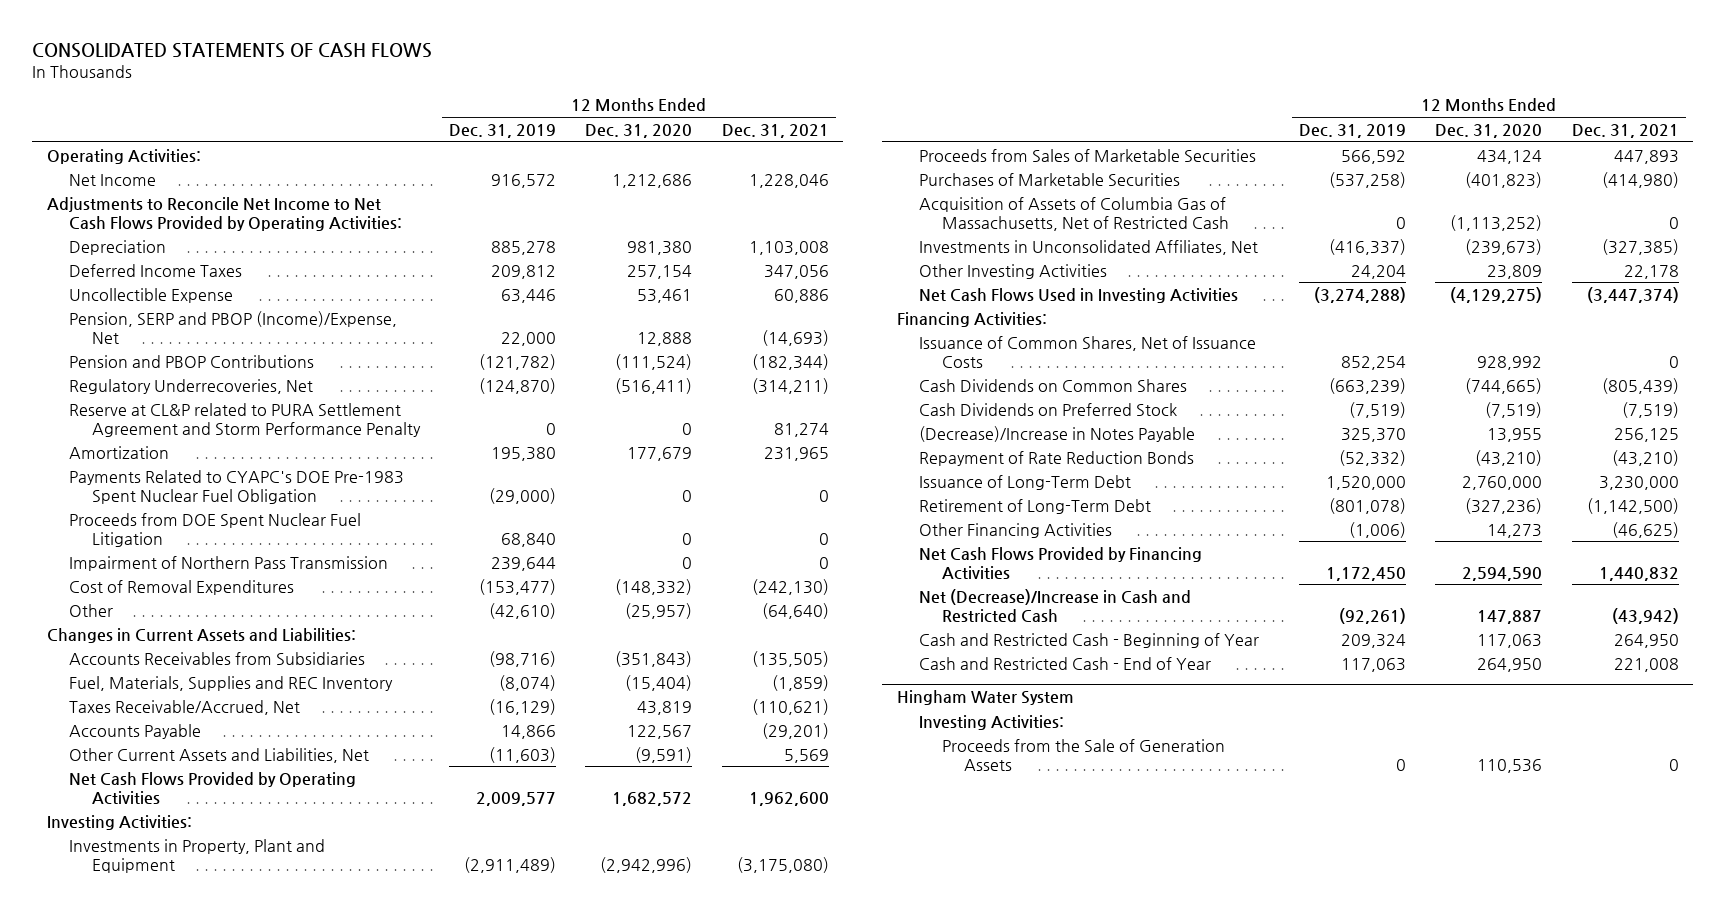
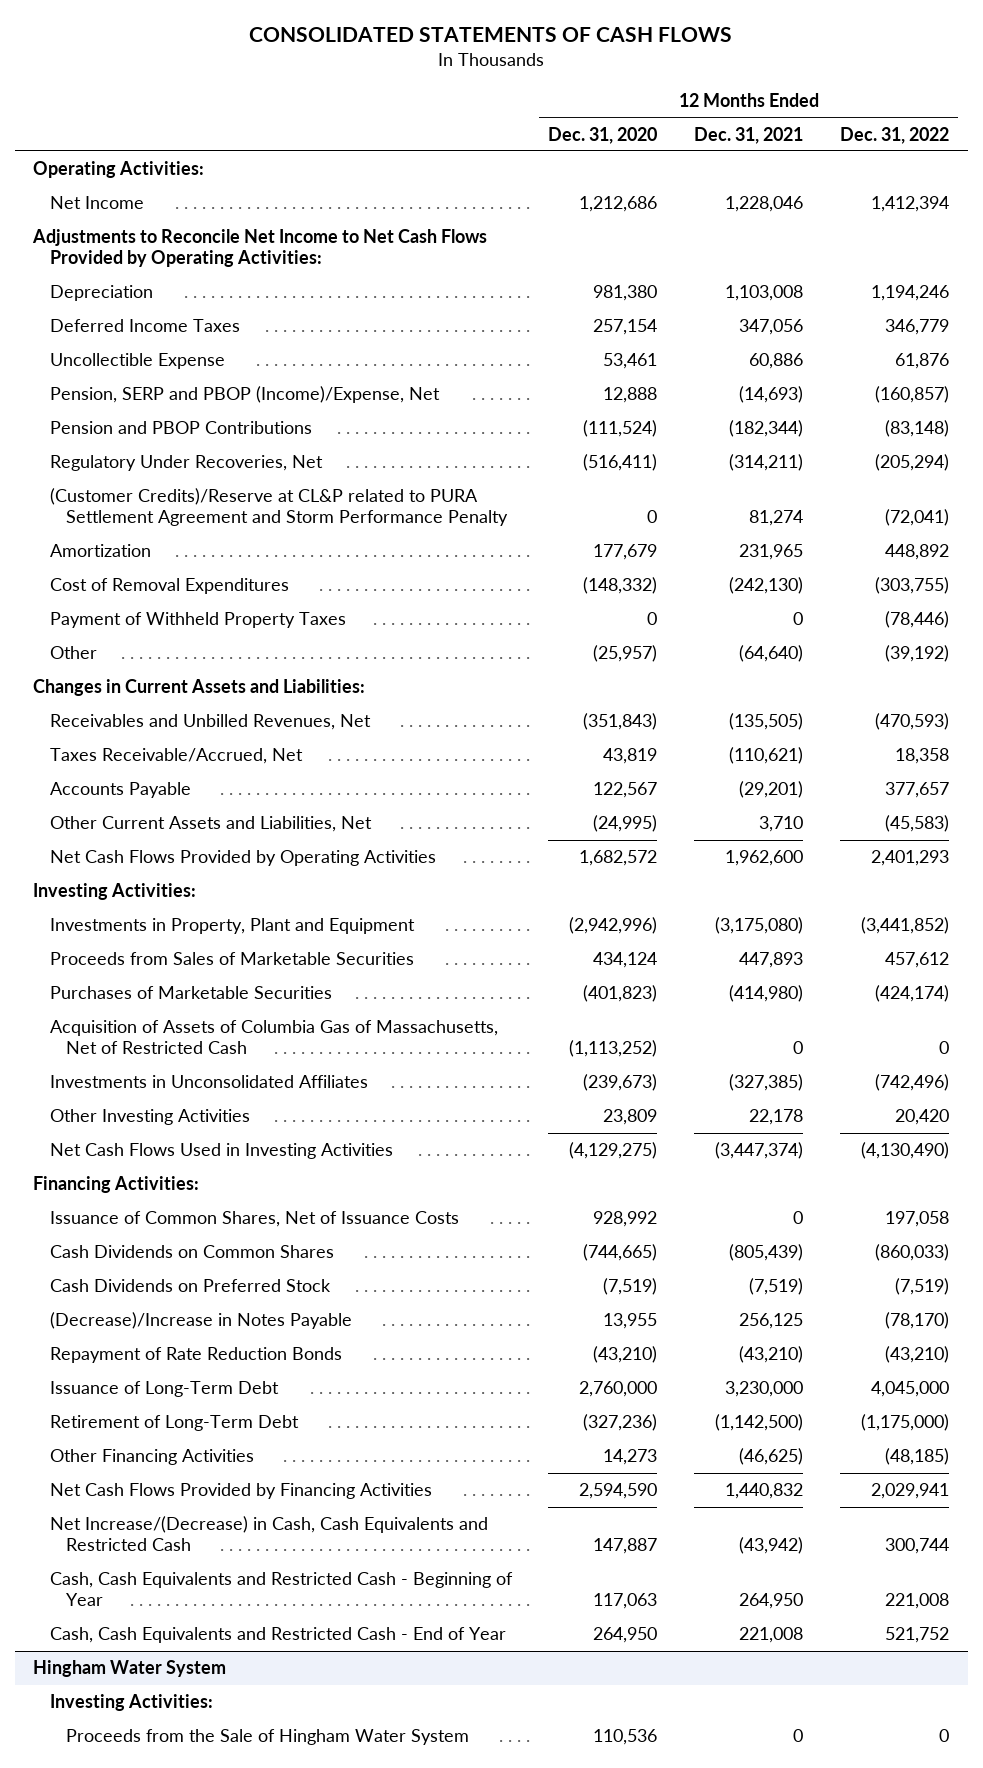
[448,123,556,138] Dec. 31, 2019 -> none
none -> [840,126,950,144] Dec. 31, 2022
[69,378,314,394] Regulatory Underrecoveries, Net -> [49,455,323,472] Regulatory Under Recoveries, Net
[69,402,421,437] Reserve at CL&P related to PURA Settlement Agreement and Storm Performance Penalty -> [49,488,508,527] (Customer Credits)/Reserve at CL&P related to PURA Settlement Agreement and Storm Performance Penalty
[69,469,405,504] Payments Related to CYAPC's DOE Pre-1983 Spent Nuclear Fuel Obligation -> none
[69,512,362,547] Proceeds from DOE Spent Nuclear Fuel Litigation -> none
[69,555,389,571] Impairment of Northern Pass Transmission -> none
none -> [49,612,346,629] Payment of Withheld Property Taxes
[69,675,394,691] Fuel, Materials, Supplies and REC Inventory -> none
[69,651,366,665] Accounts Receivables from Subsidiaries -> [49,714,371,731] Receivables and Unbilled Revenues, Net
[635,746,693,763] (9,591) -> [593,815,658,833] (24,995)
[783,748,829,763] 5,569 -> [759,816,804,833] 3,710
[919,239,1259,255] Investments in Unconsolidated Affiliates, Net -> [49,1075,368,1089] Investments in Unconsolidated Affiliates
[919,588,1192,623] Net (Decrease)/Increase in Cash and Restricted Cash -> [49,1516,488,1552] Net Increase/(Decrease) in Cash, Cash Equivalents and Restricted Cash
[919,632,1260,648] Cash and Restricted Cash - Beginning of Year -> [49,1572,513,1607] Cash, Cash Equivalents and Restricted Cash - Beginning of Year
[919,656,1212,670] Cash and Restricted Cash - End of Year -> [49,1627,506,1644] Cash, Cash Equivalents and Restricted Cash - End of Year
[941,738,1225,771] Proceeds from the Sale of Generation Assets -> [65,1729,469,1746] Proceeds from the Sale of Hingham Water System

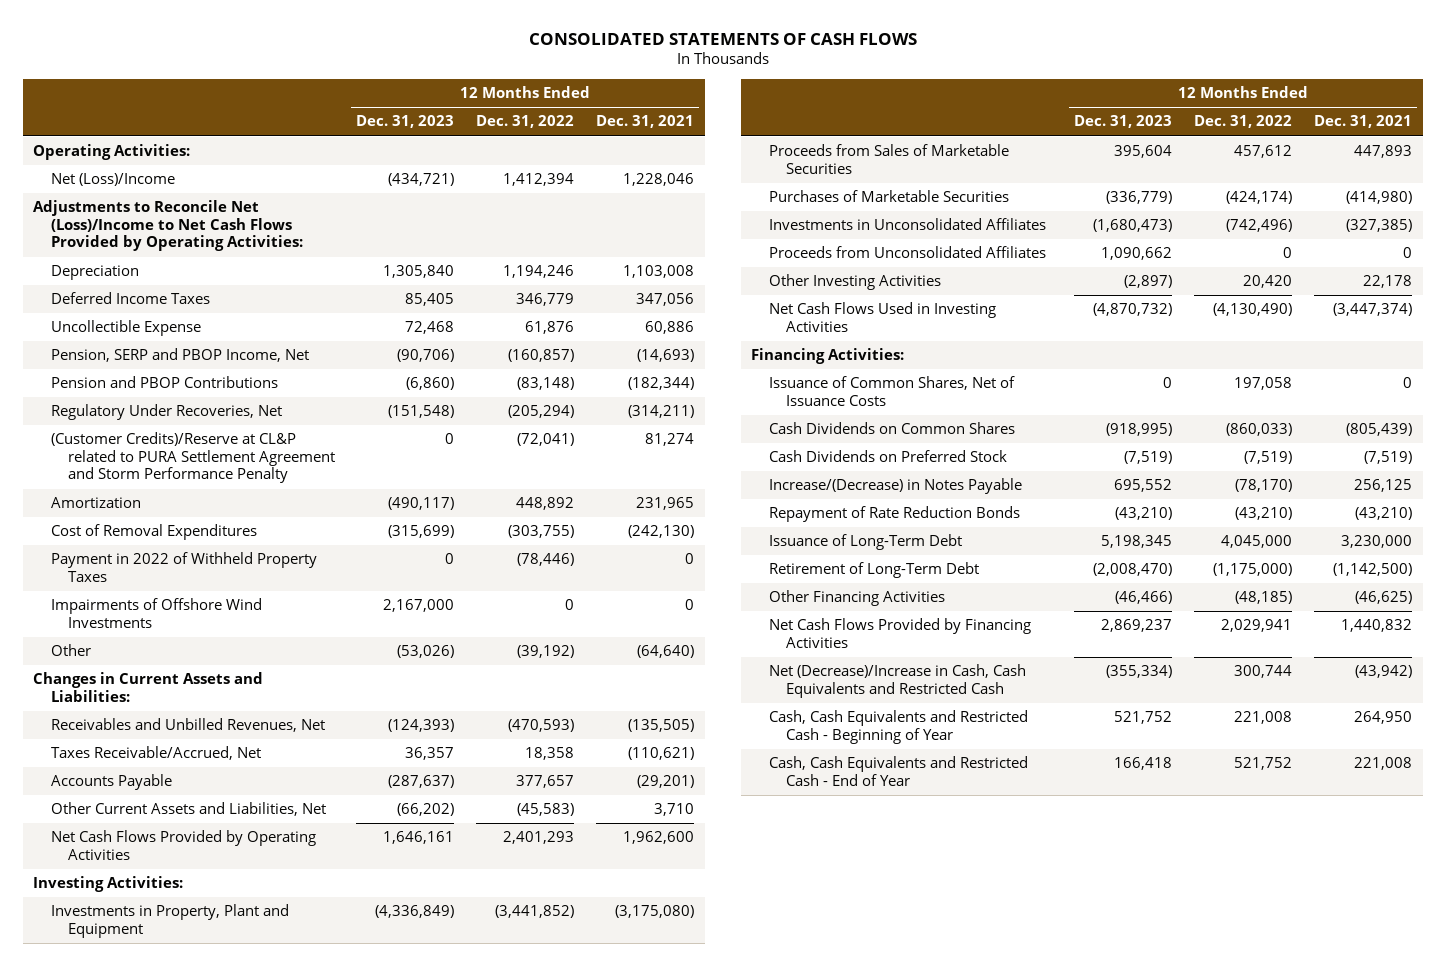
[548,126,658,144] Dec. 31, 2020 -> none
none -> [356,115,455,129] Dec. 31, 2023
[49,196,144,210] Net Income -> [50,173,175,187] Net (Loss)/Income
[32,229,488,268] Adjustments to Reconcile Net Income to Net Cash Flows Provided by Operating Activities: -> [33,200,303,252] Adjustments to Reconcile Net (Loss)/Income to Net Cash Flows Provided by Operating Activities:
[49,386,440,404] Pension, SERP and PBOP (Income)/Expense, Net -> [50,348,309,363] Pension, SERP and PBOP Income, Net
[49,612,346,629] Payment of Withheld Property Taxes -> [50,552,317,582] Payment in 2022 of Withheld Property Taxes
none -> [50,598,262,628] Impairments of Offshore Wind Investments
[49,1020,498,1055] Acquisition of Assets of Columbia Gas of Massachusetts, Net of Restricted Cash -> none
none -> [768,246,1046,259] Proceeds from Unconsolidated Affiliates
[49,1312,352,1330] (Decrease)/Increase in Notes Payable -> [768,478,1022,495] Increase/(Decrease) in Notes Payable
[49,1516,488,1552] Net Increase/(Decrease) in Cash, Cash Equivalents and Restricted Cash -> [768,664,1026,698] Net (Decrease)/Increase in Cash, Cash Equivalents and Restricted Cash
[33,1660,227,1678] Hingham Water System -> none
[49,1694,213,1712] Investing Activities: -> none
[65,1729,469,1746] Proceeds from the Sale of Hingham Water System -> none

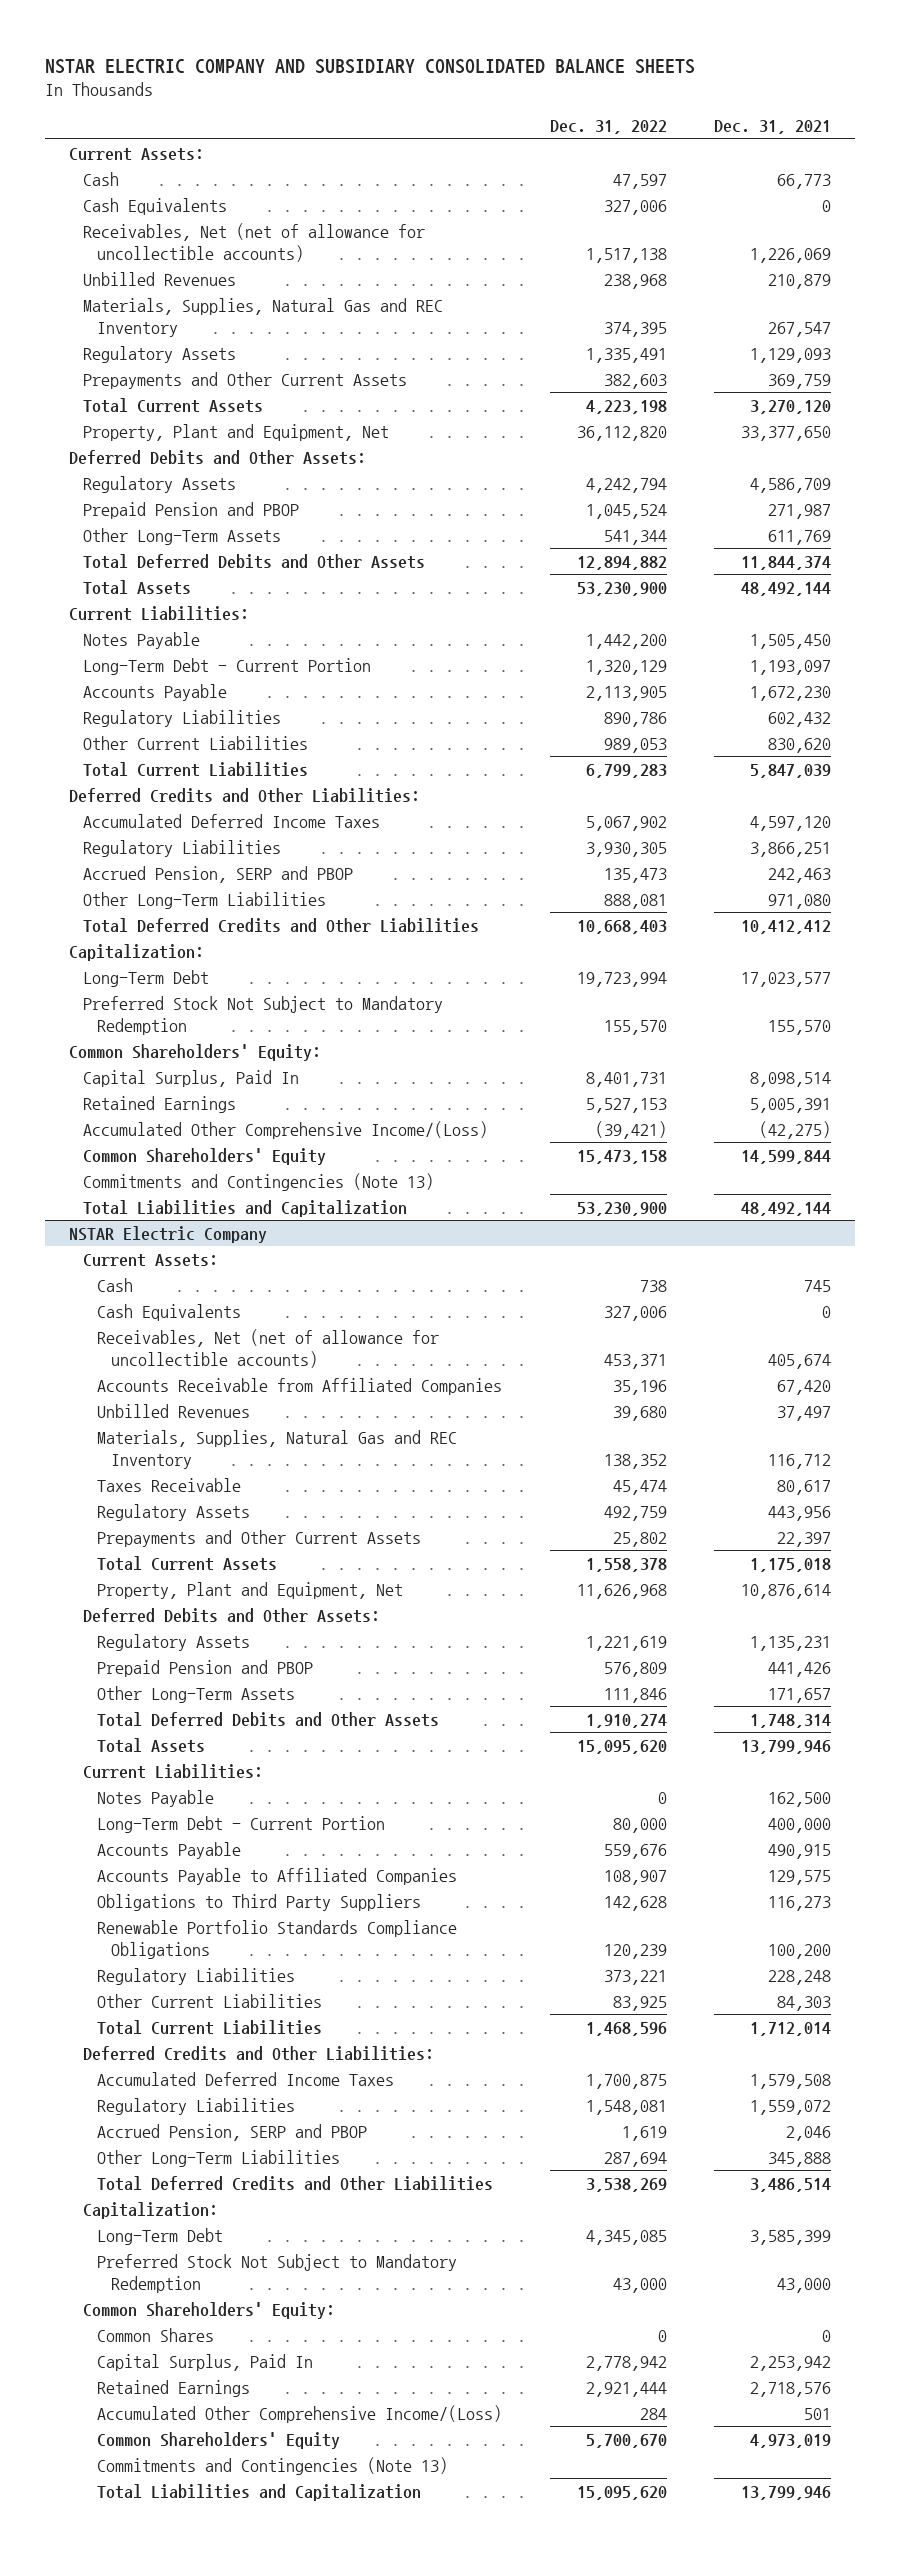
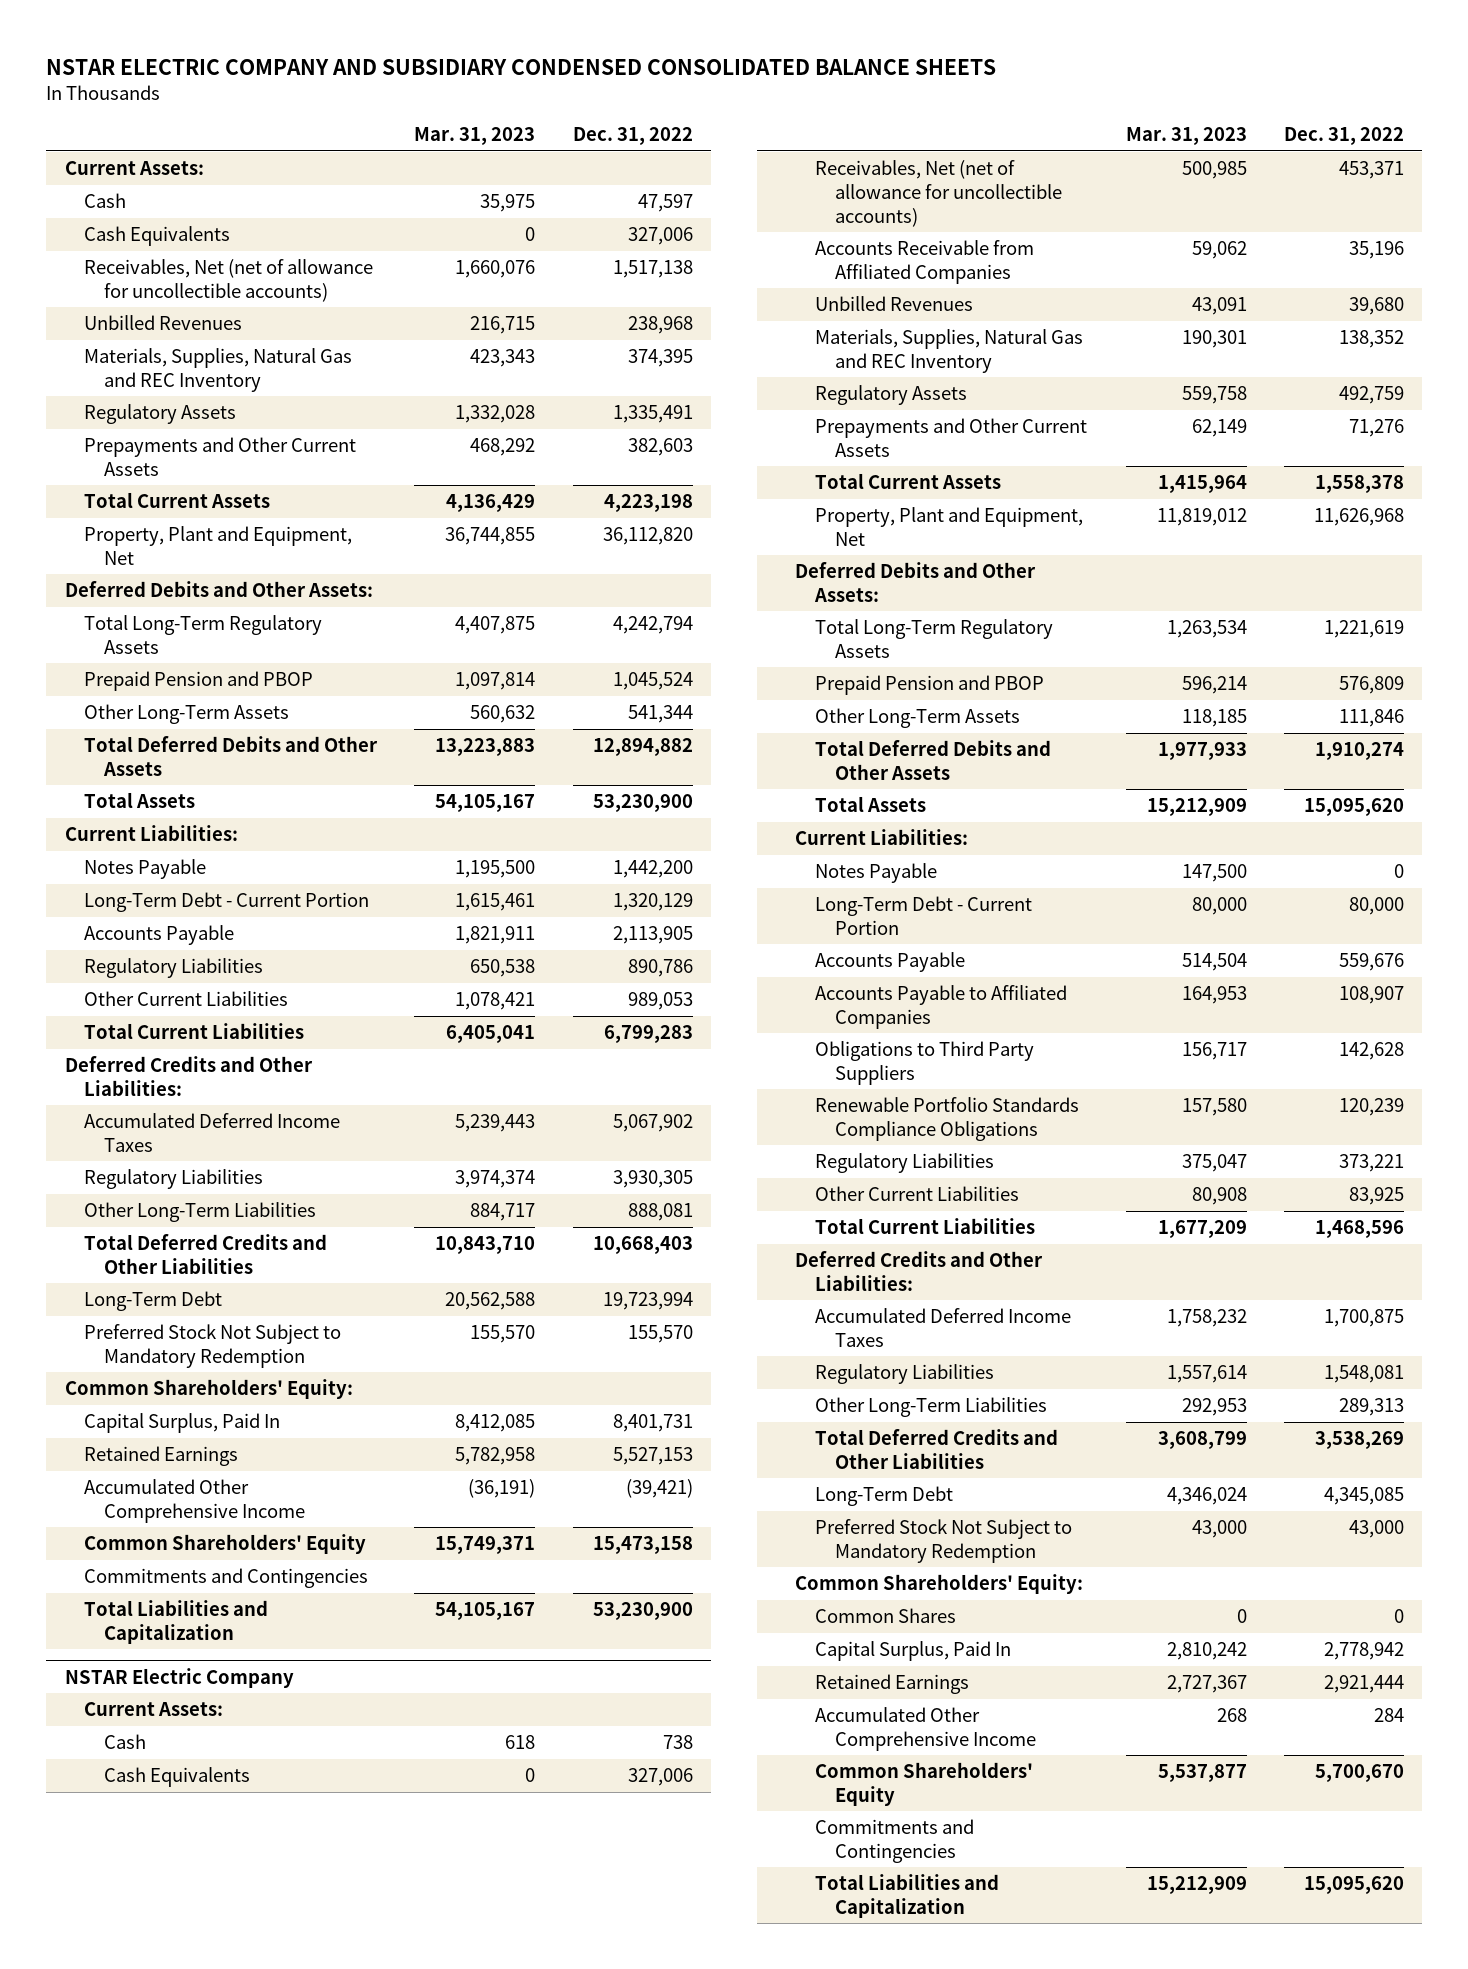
[45,58,696,74] NSTAR ELECTRIC COMPANY AND SUBSIDIARY CONSOLIDATED BALANCE SHEETS -> [46,58,997,75] NSTAR ELECTRIC COMPANY AND SUBSIDIARY CONDENSED CONSOLIDATED BALANCE SHEETS
[714,120,832,135] Dec. 31, 2021 -> none
none -> [414,127,536,146] Mar. 31, 2023
[82,475,236,493] Regulatory Assets -> [84,615,323,654] Total Long-Term Regulatory Assets
[82,865,353,883] Accrued Pension, SERP and PBOP -> none
[68,943,204,961] Capitalization: -> none
[82,1120,488,1139] Accumulated Other Comprehensive Income/(Loss) -> [84,1479,305,1523] Accumulated Other Comprehensive Income
[82,1172,434,1191] Commitments and Contingencies (Note 13) -> [84,1568,369,1589] Commitments and Contingencies
[96,1477,241,1492] Taxes Receivable -> none
[612,1531,667,1547] 25,802 -> [1348,419,1404,438] 71,276
[96,1633,250,1651] Regulatory Assets -> [815,619,1054,658] Total Long-Term Regulatory Assets
[96,2123,367,2141] Accrued Pension, SERP and PBOP -> none
[603,2151,667,2167] 287,694 -> [1338,1398,1404,1417] 289,313
[82,2201,218,2219] Capitalization: -> none
[96,2404,502,2423] Accumulated Other Comprehensive Income/(Loss) -> [815,1707,1036,1751] Accumulated Other Comprehensive Income
[96,2456,448,2475] Commitments and Contingencies (Note 13) -> [815,1819,975,1863] Commitments and Contingencies

